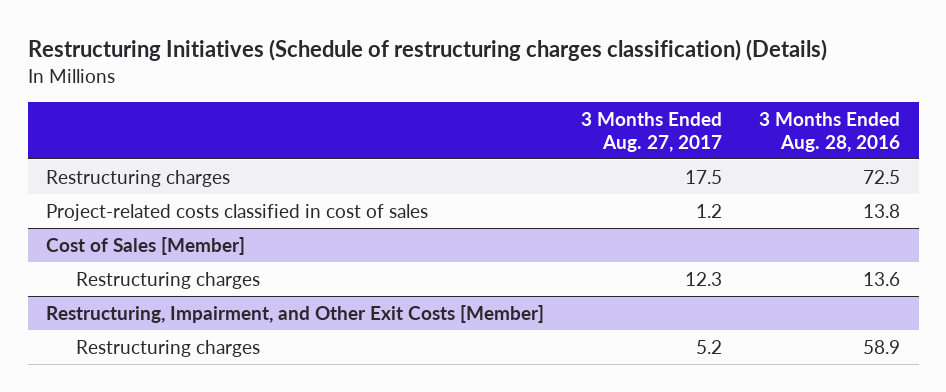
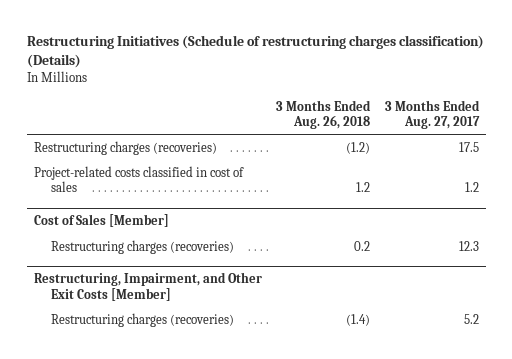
[759,111,901,152] 3 Months Ended Aug. 28, 2016 -> none
none -> [276,99,372,130] 3 Months Ended Aug. 26, 2018
[46,169,231,187] Restructuring charges -> [33,140,217,155] Restructuring charges (recoveries)
[75,271,260,289] Restructuring charges -> [50,239,234,254] Restructuring charges (recoveries)
[75,339,260,357] Restructuring charges -> [50,312,234,327] Restructuring charges (recoveries)

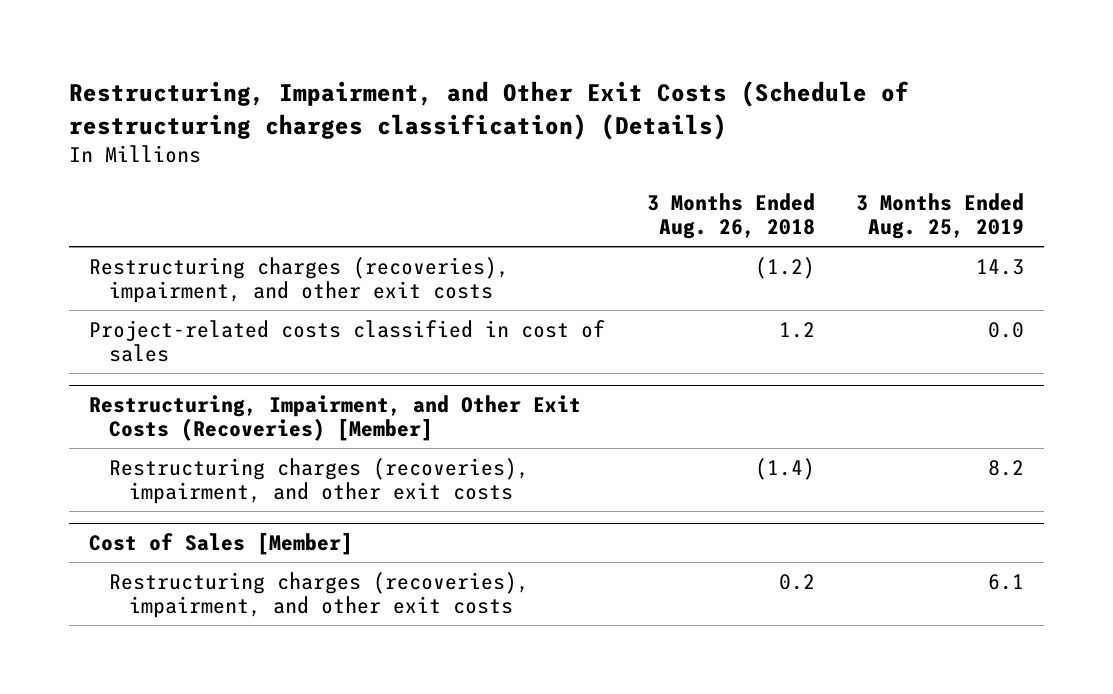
[26,34,484,68] Restructuring Initiatives (Schedule of restructuring charges classification) (Details) -> [68,81,909,140] Restructuring, Impairment, and Other Exit Costs (Schedule of restructuring charges classification) (Details)
[384,99,480,130] 3 Months Ended Aug. 27, 2017 -> none
none -> [855,192,1024,240] 3 Months Ended Aug. 25, 2019
[33,140,217,155] Restructuring charges (recoveries) -> none
none -> [89,256,510,303] Restructuring charges (recoveries), impairment, and other exit costs
none -> [89,394,582,442] Restructuring, Impairment, and Other Exit Costs (Recoveries) [Member]
none -> [109,457,530,504] Restructuring charges (recoveries), impairment, and other exit costs
[50,239,234,254] Restructuring charges (recoveries) -> none
[33,272,262,302] Restructuring, Impairment, and Other Exit Costs [Member] -> none
[50,312,234,327] Restructuring charges (recoveries) -> none
none -> [109,571,530,618] Restructuring charges (recoveries), impairment, and other exit costs

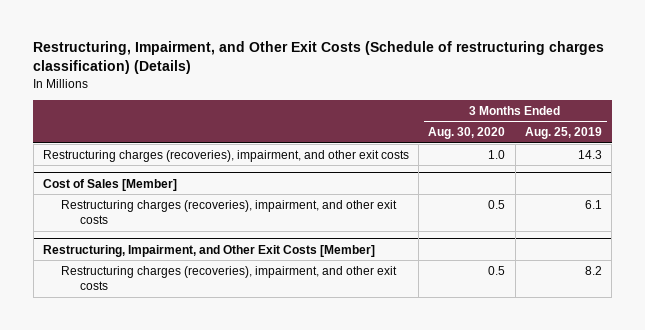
[646,192,815,240] 3 Months Ended Aug. 26, 2018 -> none
none -> [428,127,506,140] Aug. 30, 2020
[89,319,606,362] Project-related costs classified in cost of sales -> none
[89,394,582,442] Restructuring, Impairment, and Other Exit Costs (Recoveries) [Member] -> none
[109,457,530,504] Restructuring charges (recoveries), impairment, and other exit costs -> none
none -> [42,244,375,257] Restructuring, Impairment, and Other Exit Costs [Member]
none -> [61,265,398,291] Restructuring charges (recoveries), impairment, and other exit costs

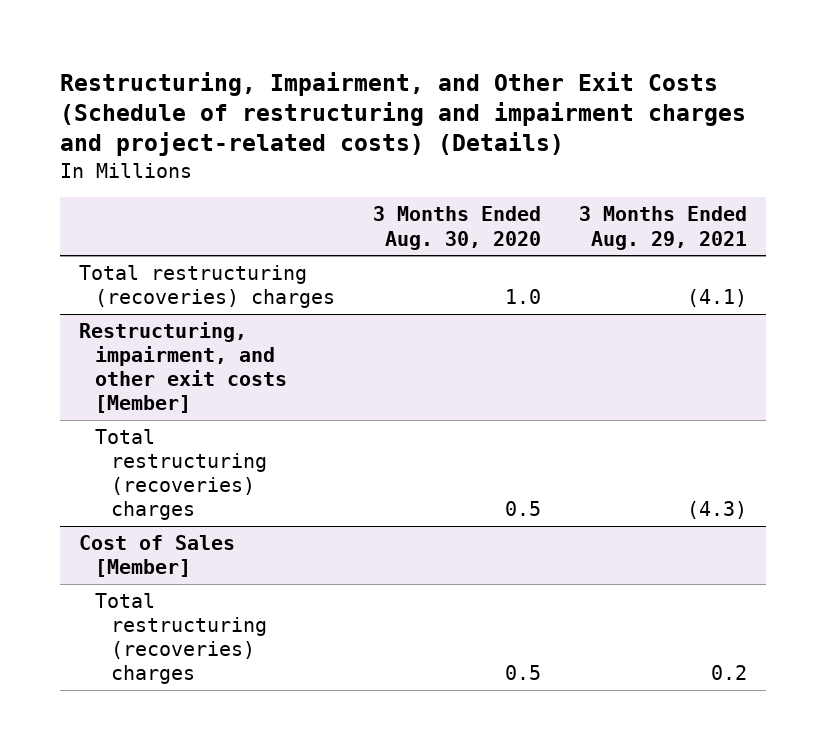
[33,41,605,75] Restructuring, Impairment, and Other Exit Costs (Schedule of restructuring charges classification) (Details) -> [60,71,747,157] Restructuring, Impairment, and Other Exit Costs (Schedule of restructuring and impairment charges and project-related costs) (Details)
[525,127,603,140] Aug. 25, 2019 -> none
none -> [579,206,748,250] 3 Months Ended Aug. 29, 2021
[42,149,409,162] Restructuring charges (recoveries), impairment, and other exit costs -> [79,265,335,309] Total restructuring (recoveries) charges
none -> [79,322,287,414] Restructuring, impairment, and other exit costs [Member]
none -> [94,429,267,521] Total restructuring (recoveries) charges
[42,244,375,257] Restructuring, Impairment, and Other Exit Costs [Member] -> none
[61,265,398,291] Restructuring charges (recoveries), impairment, and other exit costs -> none
[61,199,398,225] Restructuring charges (recoveries), impairment, and other exit costs -> [94,593,267,685] Total restructuring (recoveries) charges

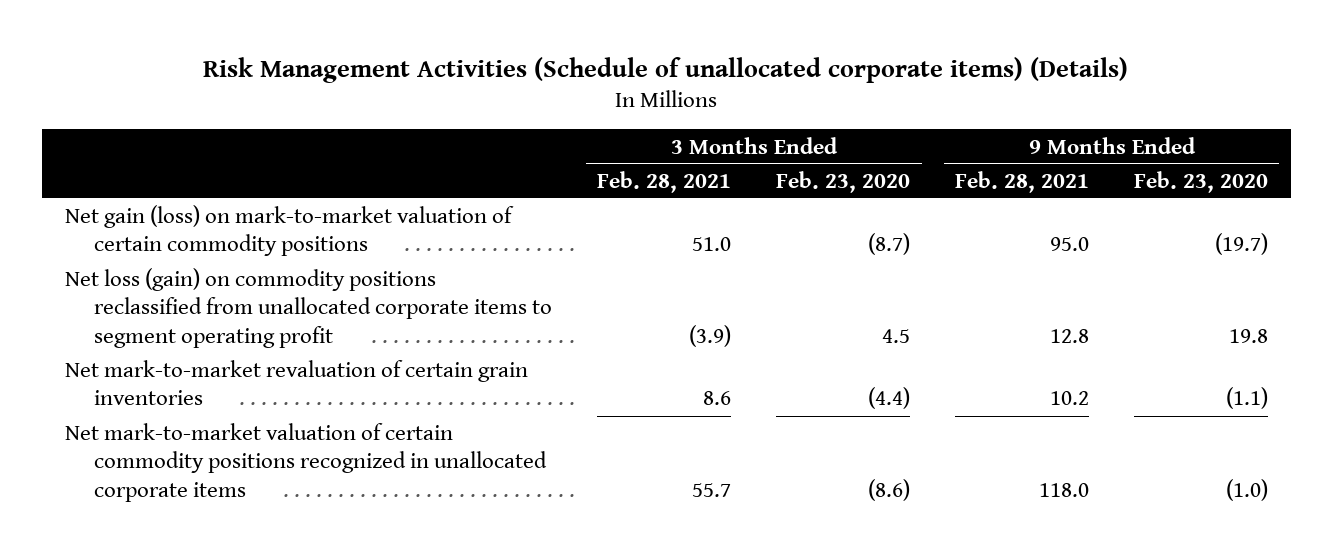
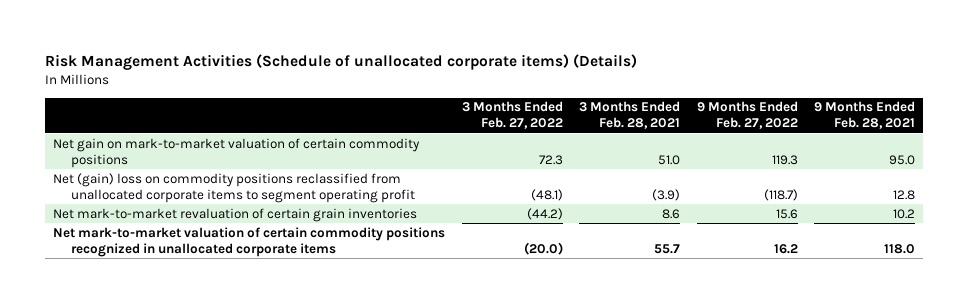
[776,170,911,193] Feb. 23, 2020 -> none
[1134,170,1269,193] Feb. 23, 2020 -> none
none -> [461,101,563,130] 3 Months Ended Feb. 27, 2022
none -> [696,101,798,130] 9 Months Ended Feb. 27, 2022
[64,205,514,257] Net gain (loss) on mark-to-market valuation of certain commodity positions -> [53,137,421,168] Net gain on mark-to-market valuation of certain commodity positions
[64,268,553,348] Net loss (gain) on commodity positions reclassified from unallocated corporate items to segment operating profit -> [53,172,415,203] Net (gain) loss on commodity positions reclassified from unallocated corporate items to segment operating profit

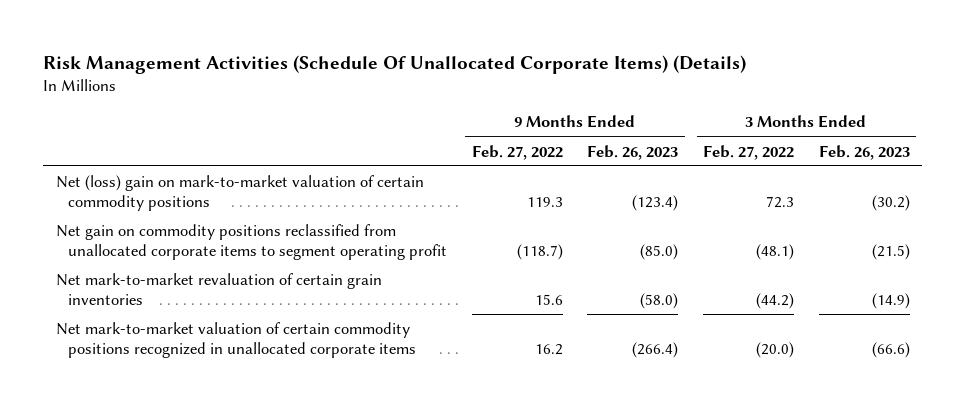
[45,54,638,71] Risk Management Activities (Schedule of unallocated corporate items) (Details) -> [43,54,747,74] Risk Management Activities (Schedule Of Unallocated Corporate Items) (Details)
[579,101,681,130] 3 Months Ended Feb. 28, 2021 -> none
[813,101,915,130] 9 Months Ended Feb. 28, 2021 -> none
none -> [587,144,679,160] Feb. 26, 2023
none -> [818,144,910,160] Feb. 26, 2023
[53,137,421,168] Net gain on mark-to-market valuation of certain commodity positions -> [55,174,424,211] Net (loss) gain on mark-to-market valuation of certain commodity positions
[53,172,415,203] Net (gain) loss on commodity positions reclassified from unallocated corporate items to segment operating profit -> [55,223,447,260] Net gain on commodity positions reclassified from unallocated corporate items to segment operating profit

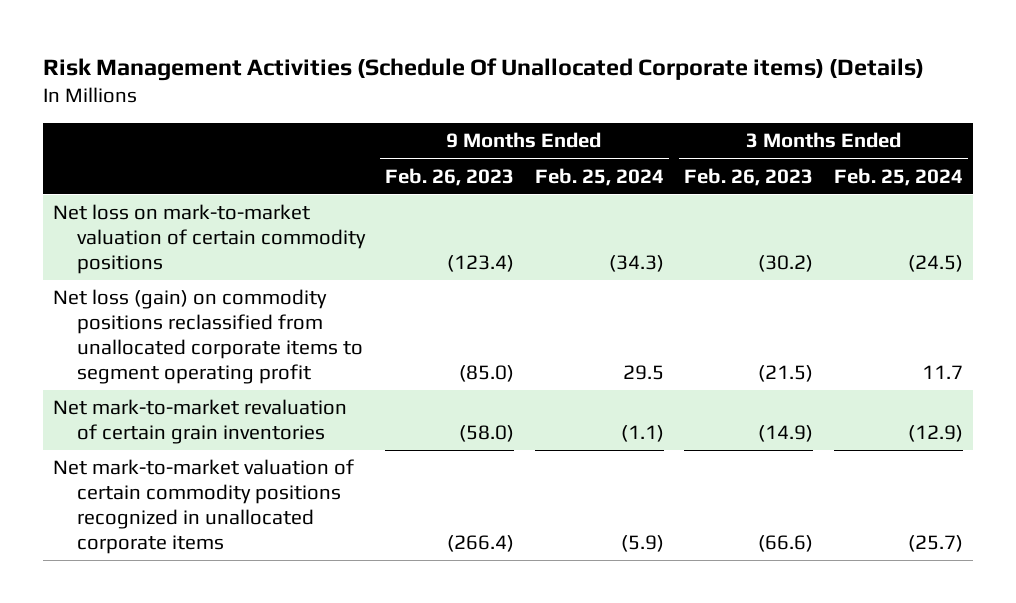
[43,54,747,74] Risk Management Activities (Schedule Of Unallocated Corporate Items) (Details) -> [42,57,924,81] Risk Management Activities (Schedule Of Unallocated Corporate items) (Details)
[471,144,563,160] Feb. 27, 2022 -> none
[703,144,795,160] Feb. 27, 2022 -> none
none -> [534,167,664,186] Feb. 25, 2024
none -> [833,167,963,186] Feb. 25, 2024
[55,174,424,211] Net (loss) gain on mark-to-market valuation of certain commodity positions -> [53,204,366,275] Net loss on mark-to-market valuation of certain commodity positions
[55,223,447,260] Net gain on commodity positions reclassified from unallocated corporate items to segment operating profit -> [53,289,363,384] Net loss (gain) on commodity positions reclassified from unallocated corporate items to segment operating profit

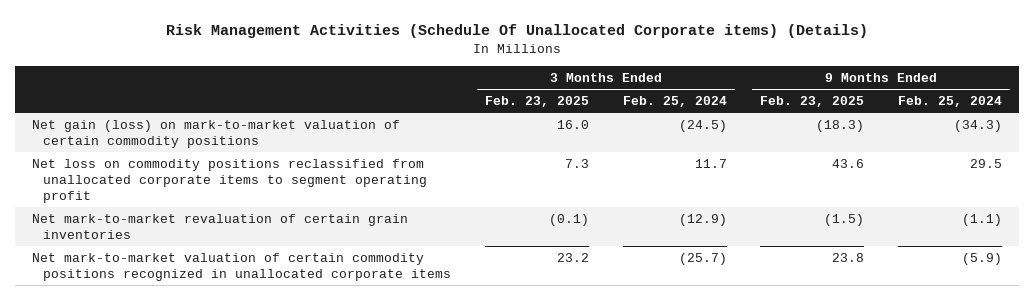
[385,167,515,186] Feb. 26, 2023 -> none
[684,167,814,186] Feb. 26, 2023 -> none
none -> [485,95,590,107] Feb. 23, 2025
none -> [760,95,865,107] Feb. 23, 2025
[53,204,366,275] Net loss on mark-to-market valuation of certain commodity positions -> [32,119,401,148] Net gain (loss) on mark-to-market valuation of certain commodity positions
[53,289,363,384] Net loss (gain) on commodity positions reclassified from unallocated corporate items to segment operating profit -> [32,158,428,203] Net loss on commodity positions reclassified from unallocated corporate items to segment operating profit

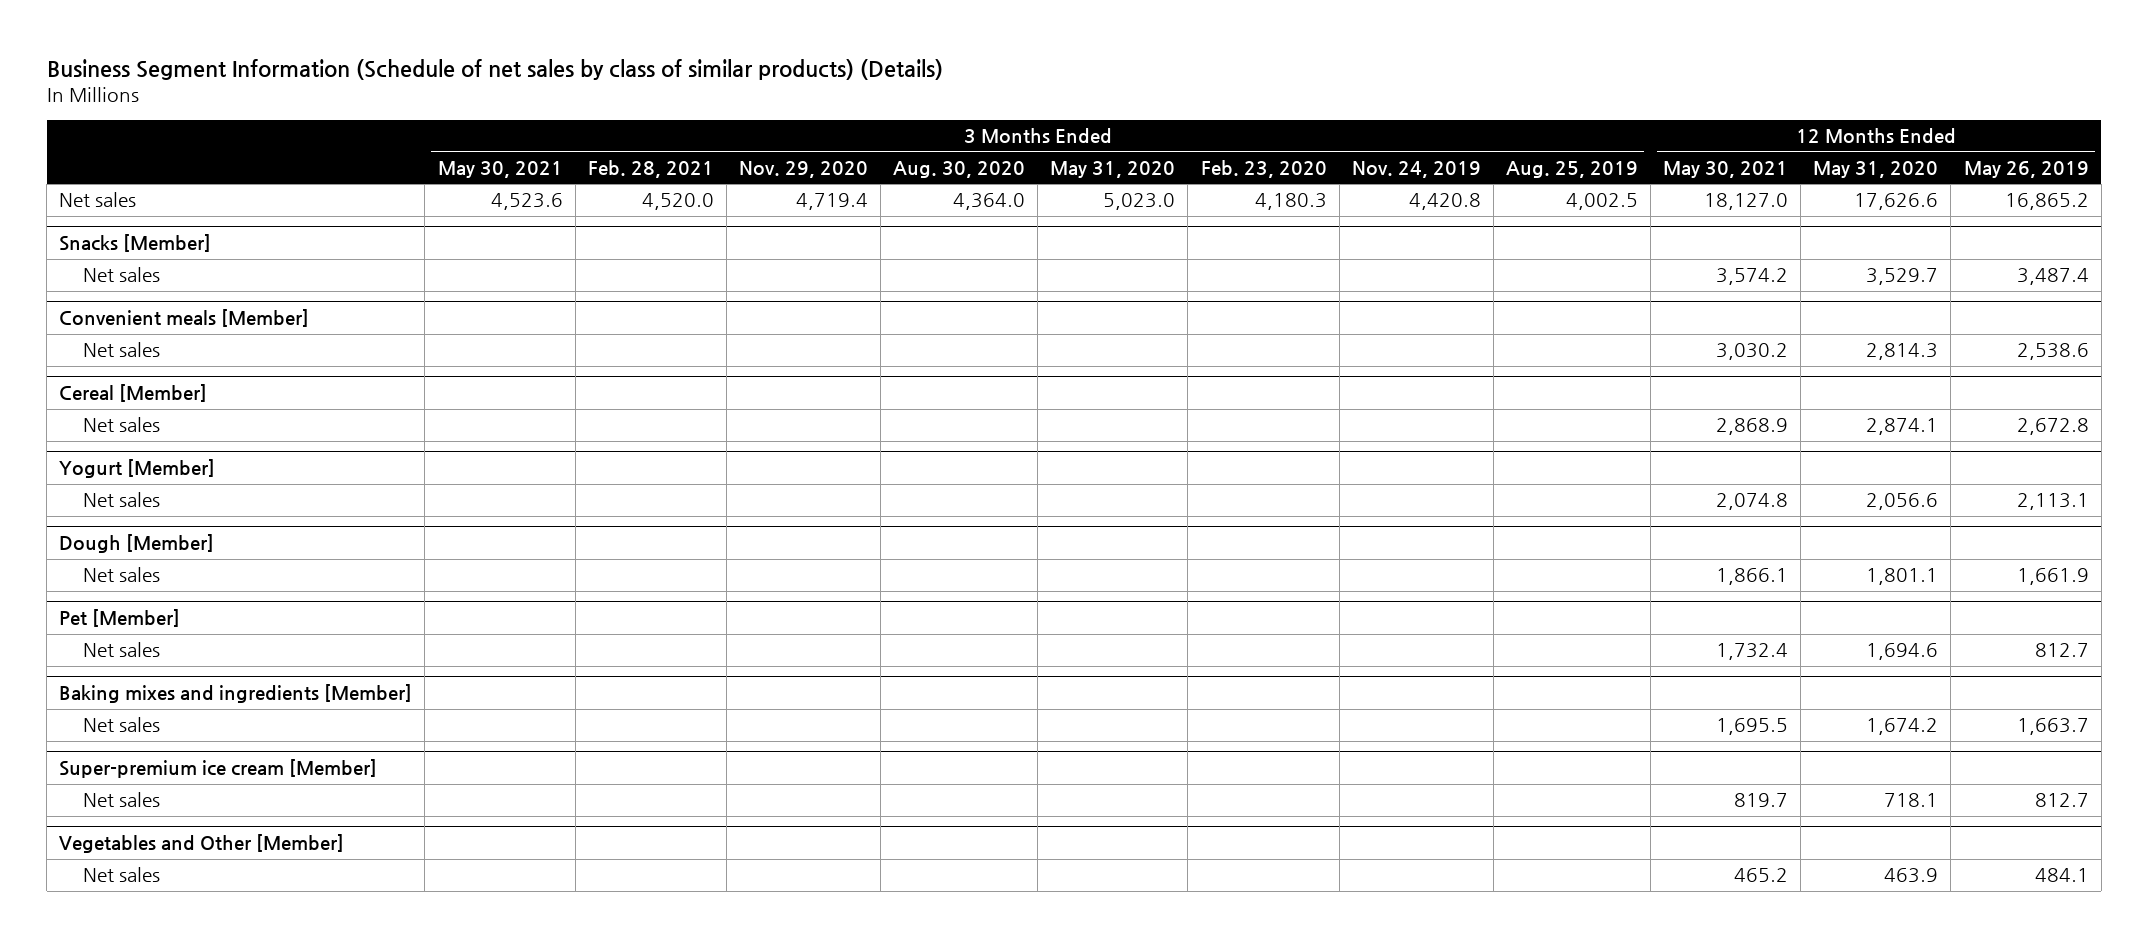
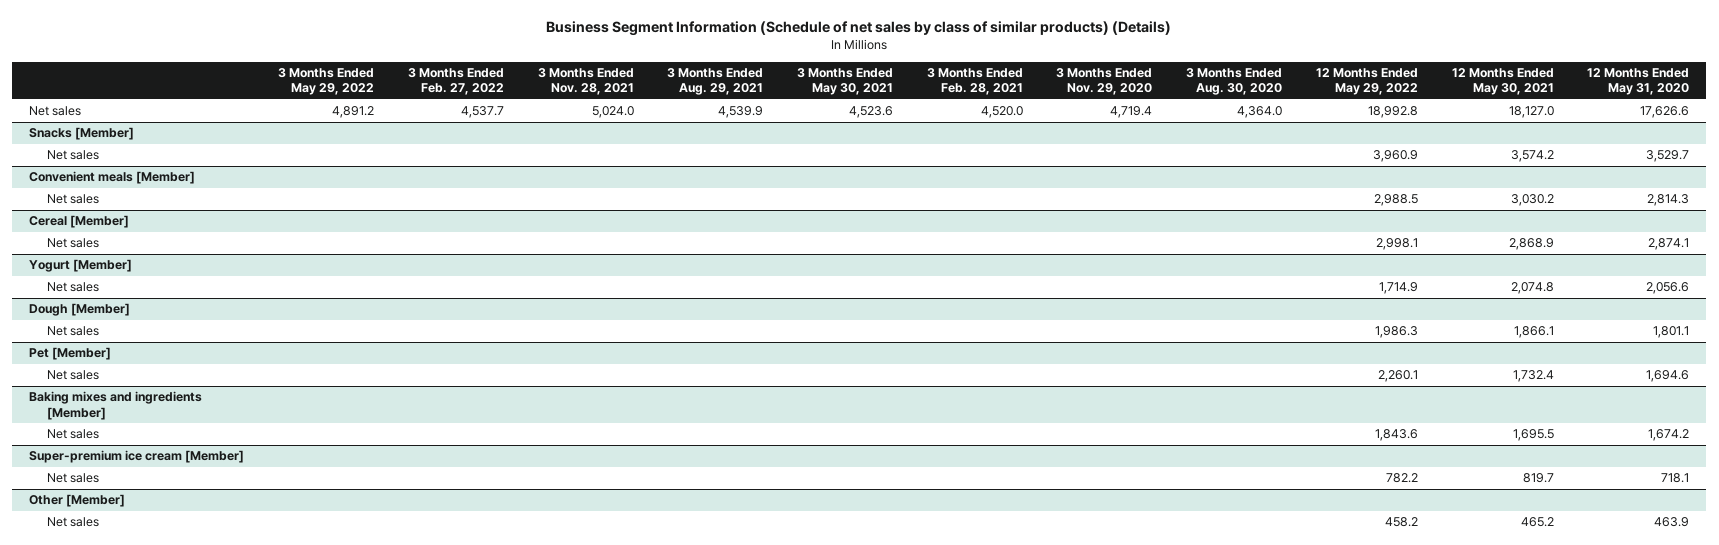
[1050,161,1176,179] May 31, 2020 -> none
[1200,160,1327,179] Feb. 23, 2020 -> none
[1351,161,1481,179] Nov. 24, 2019 -> none
[1505,161,1638,179] Aug. 25, 2019 -> none
[1963,161,2089,179] May 26, 2019 -> none
none -> [278,68,375,96] 3 Months Ended May 29, 2022
none -> [407,68,504,96] 3 Months Ended Feb. 27, 2022
none -> [537,68,634,96] 3 Months Ended Nov. 28, 2021
none -> [667,68,764,96] 3 Months Ended Aug. 29, 2021
none -> [1315,68,1418,96] 12 Months Ended May 29, 2022
[59,834,345,854] Vegetables and Other [Member] -> [29,494,126,508] Other [Member]

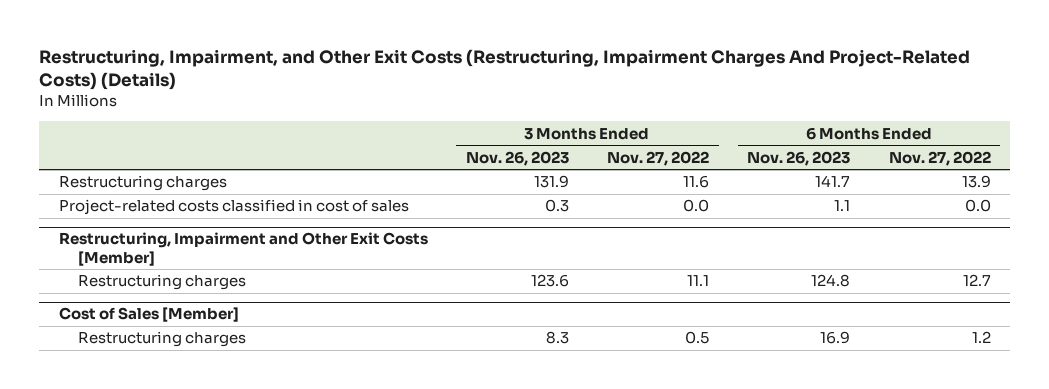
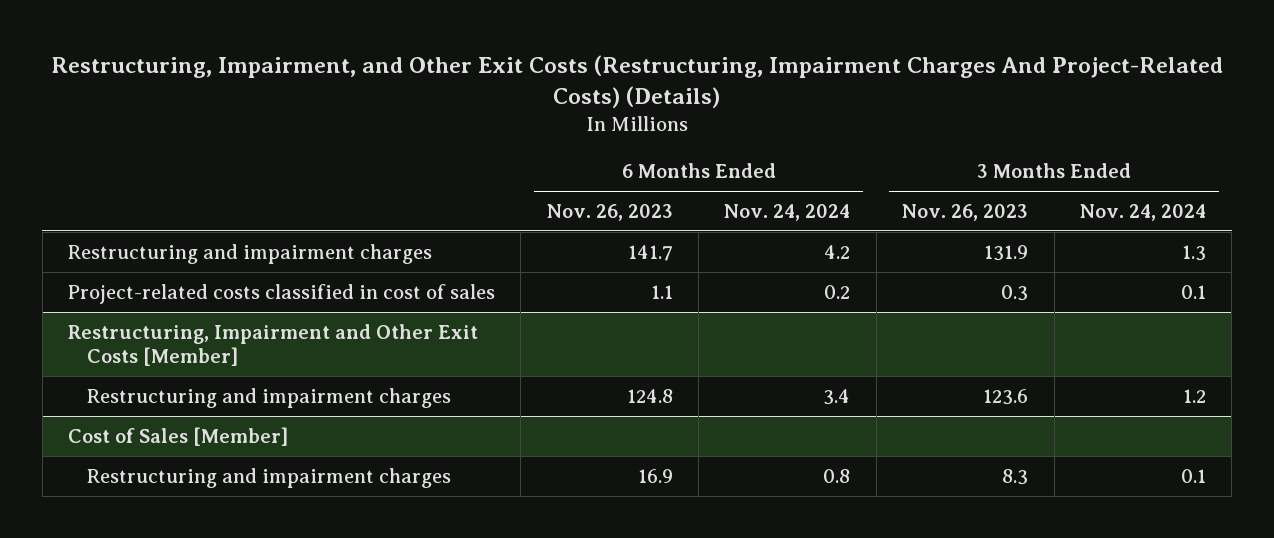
[607,150,710,166] Nov. 27, 2022 -> none
[888,150,991,166] Nov. 27, 2022 -> none
none -> [724,203,851,221] Nov. 24, 2024
none -> [1079,203,1206,221] Nov. 24, 2024
[58,175,227,192] Restructuring charges -> [67,243,432,264] Restructuring and impairment charges
[78,274,247,291] Restructuring charges -> [87,387,452,408] Restructuring and impairment charges
[78,331,247,348] Restructuring charges -> [87,467,452,488] Restructuring and impairment charges

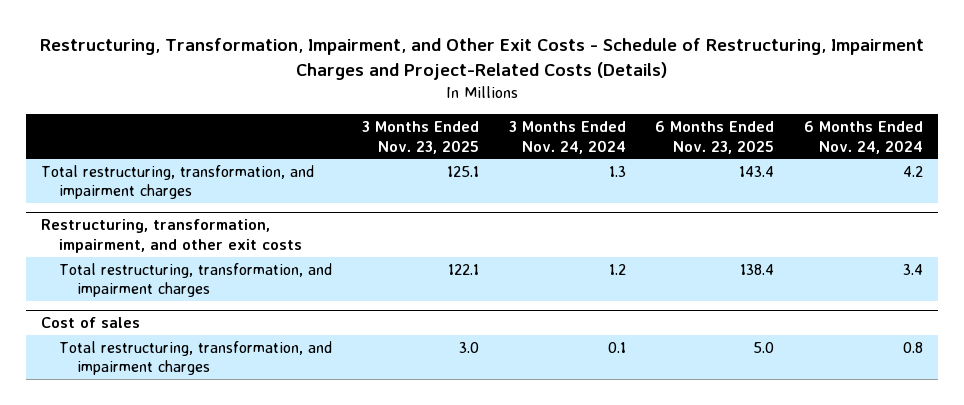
[50,55,1223,109] Restructuring, Impairment, and Other Exit Costs (Restructuring, Impairment Charges And Project-Related Costs) (Details) -> [39,37,924,81] Restructuring, Transformation, Impairment, and Other Exit Costs - Schedule of Restructuring, Impairment Charges and Project-Related Costs (Details)
[546,203,673,221] Nov. 26, 2023 -> none
[902,203,1029,221] Nov. 26, 2023 -> none
none -> [361,120,479,154] 3 Months Ended Nov. 23, 2025
none -> [655,120,775,154] 6 Months Ended Nov. 23, 2025
[67,283,495,304] Project-related costs classified in cost of sales -> none
[67,243,432,264] Restructuring and impairment charges -> [40,164,314,200] Total restructuring, transformation, and impairment charges
[67,323,478,367] Restructuring, Impairment and Other Exit Costs [Member] -> [40,219,302,254] Restructuring, transformation, impairment, and other exit costs
[87,387,452,408] Restructuring and impairment charges -> [58,262,332,298] Total restructuring, transformation, and impairment charges
[67,426,288,446] Cost of Sales [Member] -> [40,317,140,329] Cost of sales
[87,467,452,488] Restructuring and impairment charges -> [58,340,332,376] Total restructuring, transformation, and impairment charges

